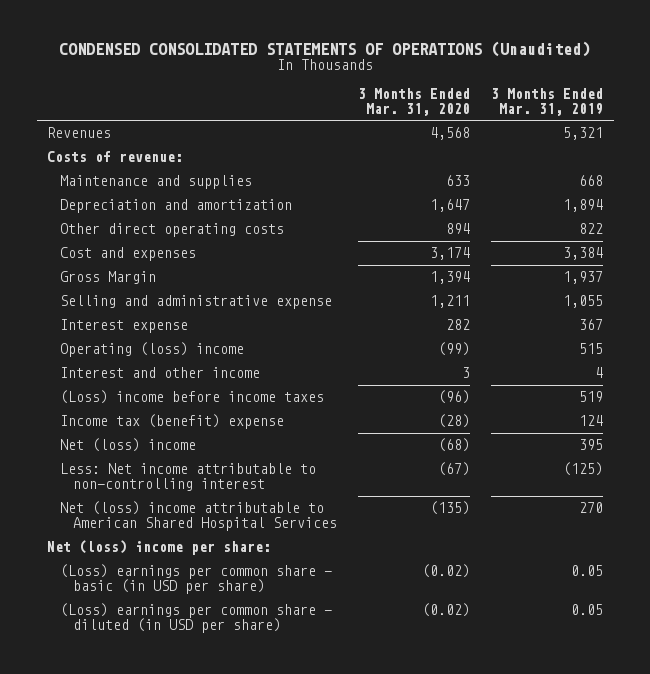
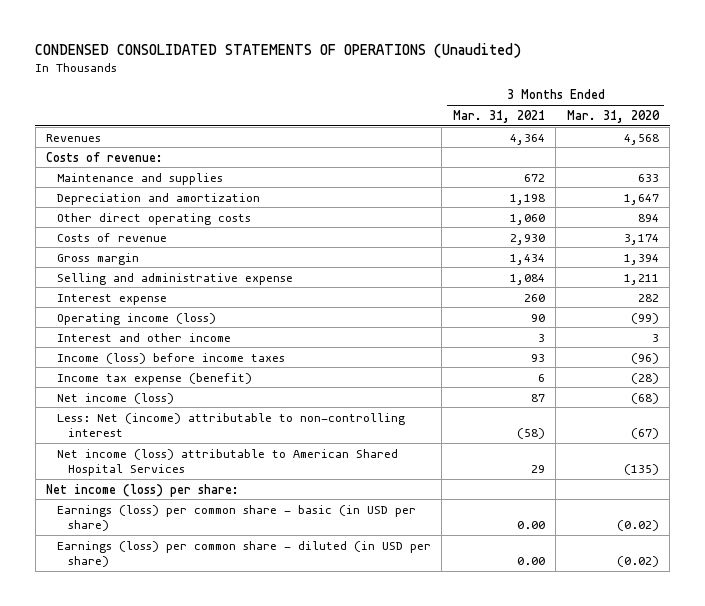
[491,87,604,116] 3 Months Ended Mar. 31, 2019 -> none
none -> [452,109,545,123] Mar. 31, 2021
[60,247,197,262] Cost and expenses -> [56,232,167,242] Costs of revenue
[60,271,157,285] Gross Margin -> [56,252,139,265] Gross margin
[60,342,245,358] Operating (loss) income -> [56,312,216,325] Operating income (loss)
[60,390,325,405] (Loss) income before income taxes -> [56,352,285,364] Income (loss) before income taxes
[60,414,285,430] Income tax (benefit) expense -> [56,372,252,385] Income tax expense (benefit)
[60,438,197,453] Net (loss) income -> [56,392,174,404] Net income (loss)
[60,463,317,492] Less: Net income attributable to non-controlling interest -> [56,412,405,438] Less: Net (income) attributable to non-controlling interest
[60,501,338,532] Net (loss) income attributable to American Shared Hospital Services -> [56,448,398,477] Net income (loss) attributable to American Shared Hospital Services
[46,540,271,556] Net (loss) income per share: -> [46,483,240,497] Net income (loss) per share:
[60,564,333,595] (Loss) earnings per common share - basic (in USD per share) -> [56,504,416,532] Earnings (loss) per common share - basic (in USD per share)
[60,603,333,634] (Loss) earnings per common share - diluted (in USD per share) -> [56,540,431,568] Earnings (loss) per common share - diluted (in USD per share)

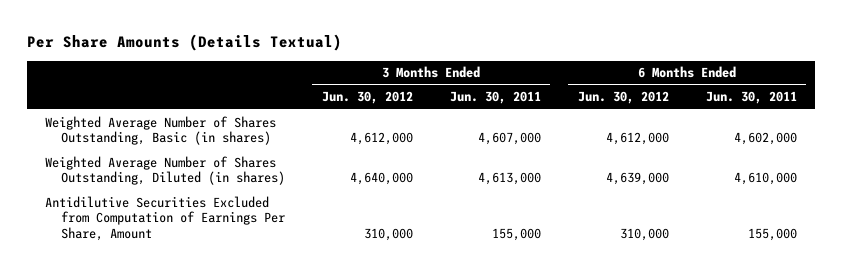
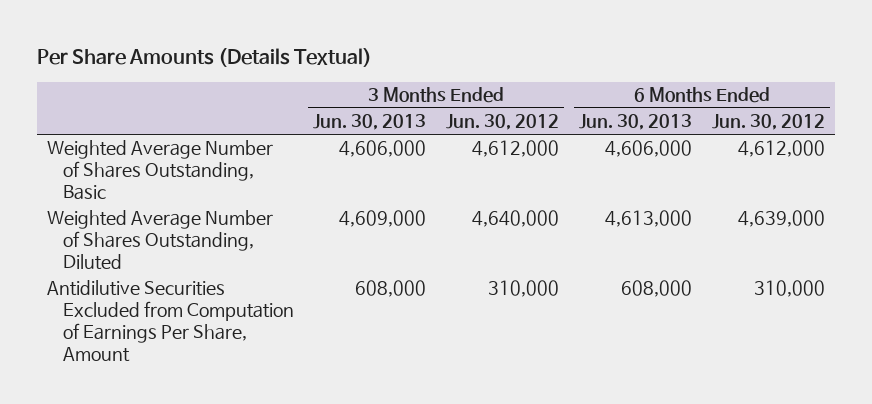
[449,91,541,105] Jun. 30, 2011 -> none
[705,91,797,105] Jun. 30, 2011 -> none
none -> [313,114,427,131] Jun. 30, 2013
none -> [578,114,692,131] Jun. 30, 2013
[45,115,277,146] Weighted Average Number of Shares Outstanding, Basic (in shares) -> [47,140,274,201] Weighted Average Number of Shares Outstanding, Basic
[45,155,285,186] Weighted Average Number of Shares Outstanding, Diluted (in shares) -> [47,210,274,271] Weighted Average Number of Shares Outstanding, Diluted

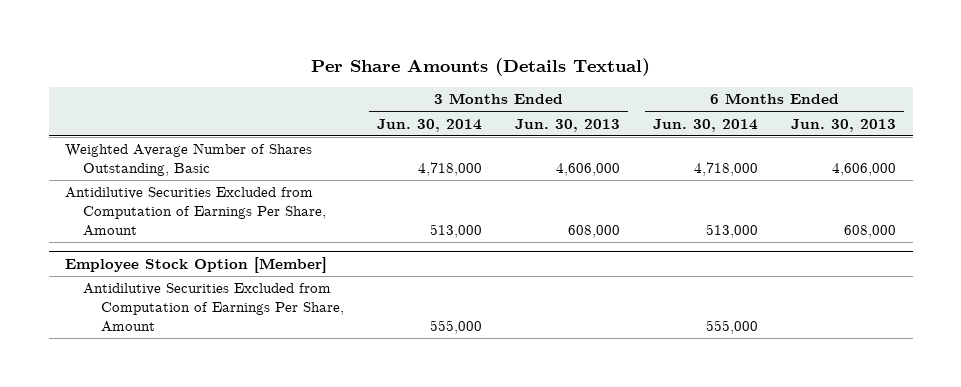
[446,114,560,131] Jun. 30, 2012 -> none
[711,114,825,131] Jun. 30, 2012 -> none
none -> [377,118,483,132] Jun. 30, 2014
none -> [653,118,759,132] Jun. 30, 2014
[47,210,274,271] Weighted Average Number of Shares Outstanding, Diluted -> none
none -> [65,256,328,273] Employee Stock Option [Member]
none -> [83,283,345,333] Antidilutive Securities Excluded from Computation of Earnings Per Share, Amount

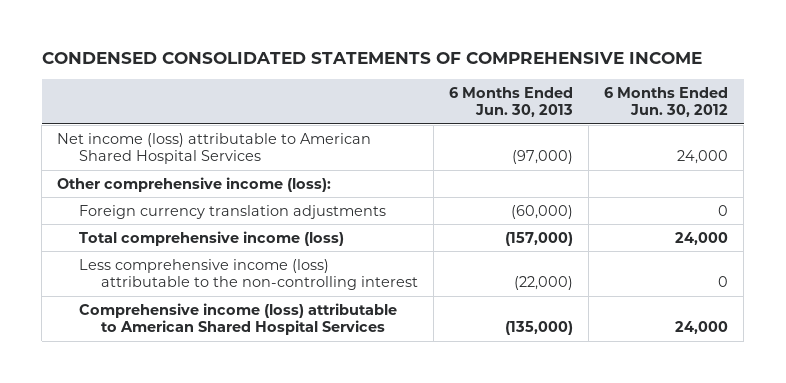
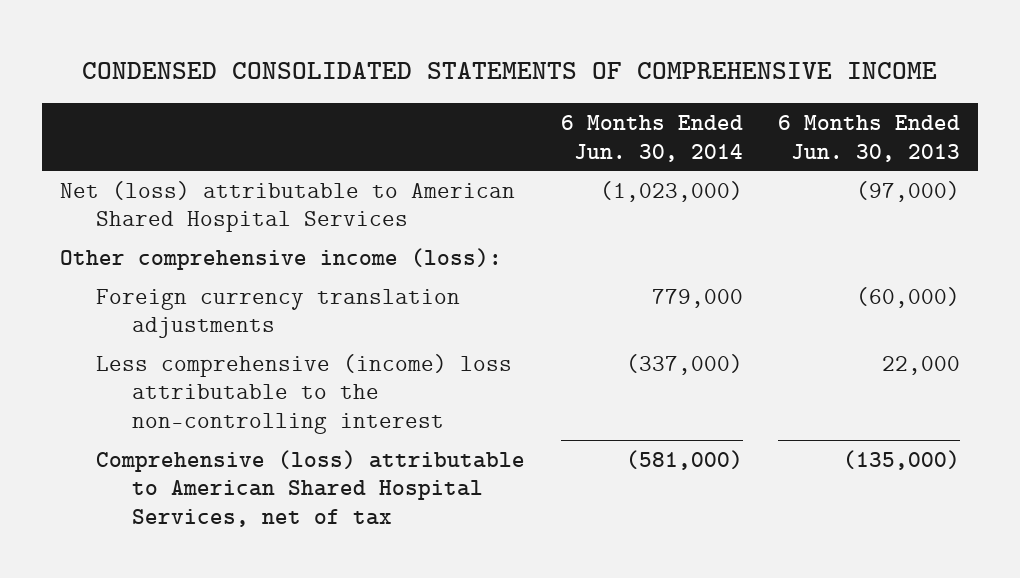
[604,86,729,118] 6 Months Ended Jun. 30, 2012 -> none
none -> [560,114,743,162] 6 Months Ended Jun. 30, 2014
[57,132,372,165] Net income (loss) attributable to American Shared Hospital Services -> [60,180,516,233] Net (loss) attributable to American Shared Hospital Services
[79,230,345,246] Total comprehensive income (loss) -> none
[79,258,419,291] Less comprehensive income (loss) attributable to the non-controlling interest -> none
[79,302,398,336] Comprehensive income (loss) attributable to American Shared Hospital Services -> [95,353,512,435] Less comprehensive (income) loss attributable to the non-controlling interest
[505,321,574,336] (135,000) -> [882,355,961,375] 22,000
none -> [95,449,525,528] Comprehensive (loss) attributable to American Shared Hospital Services, net of tax

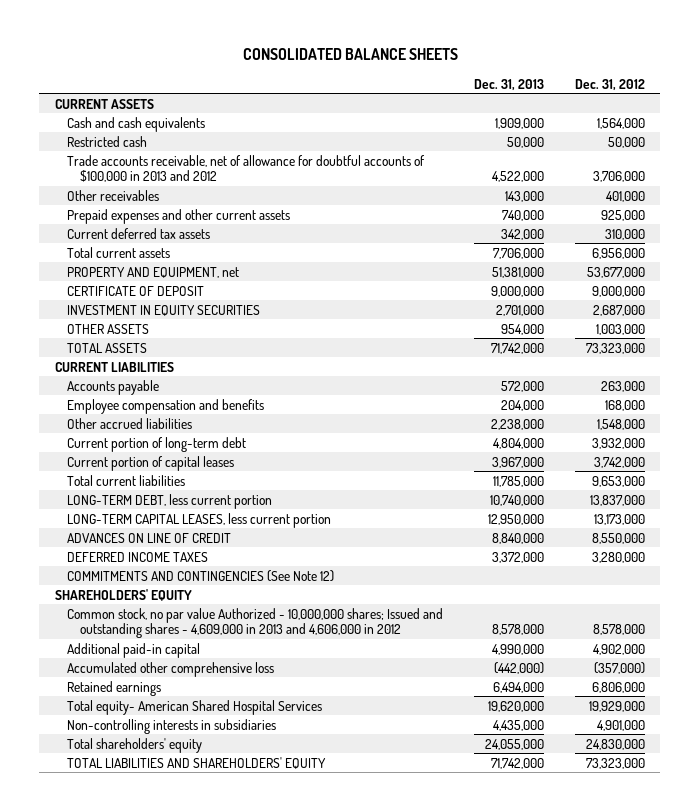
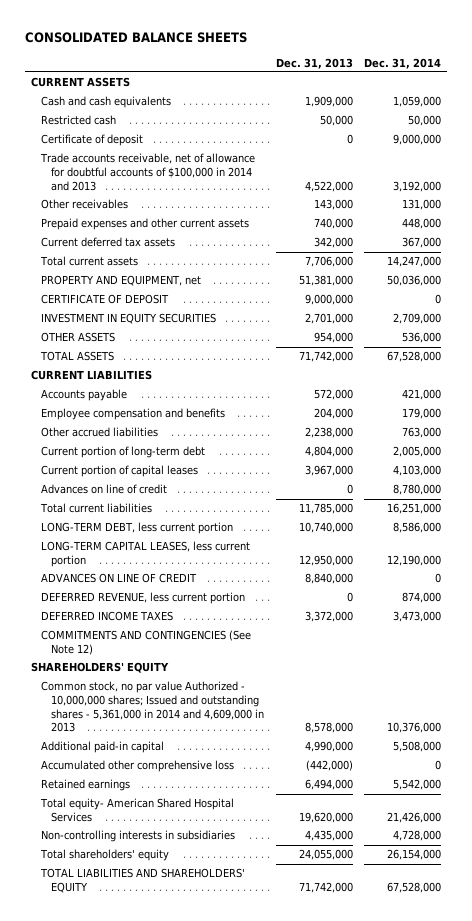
[574,78,645,91] Dec. 31, 2012 -> none
none -> [363,57,441,69] Dec. 31, 2014
none -> [41,134,144,147] Certificate of deposit
[67,154,426,183] Trade accounts receivable, net of allowance for doubtful accounts of $100,000 in 2013 and 2012 -> [40,153,256,191] Trade accounts receivable, net of allowance for doubtful accounts of $100,000 in 2014 and 2013
none -> [41,484,168,495] Advances on line of credit
none -> [41,592,246,605] DEFERRED REVENUE, less current portion
[67,607,444,639] Common stock, no par value Authorized - 10,000,000 shares; Issued and outstanding shares - 4,609,000 in 2013 and 4,606,000 in 2012 -> [41,681,265,733] Common stock, no par value Authorized - 10,000,000 shares; Issued and outstanding shares - 5,361,000 in 2014 and 4,609,000 in 2013

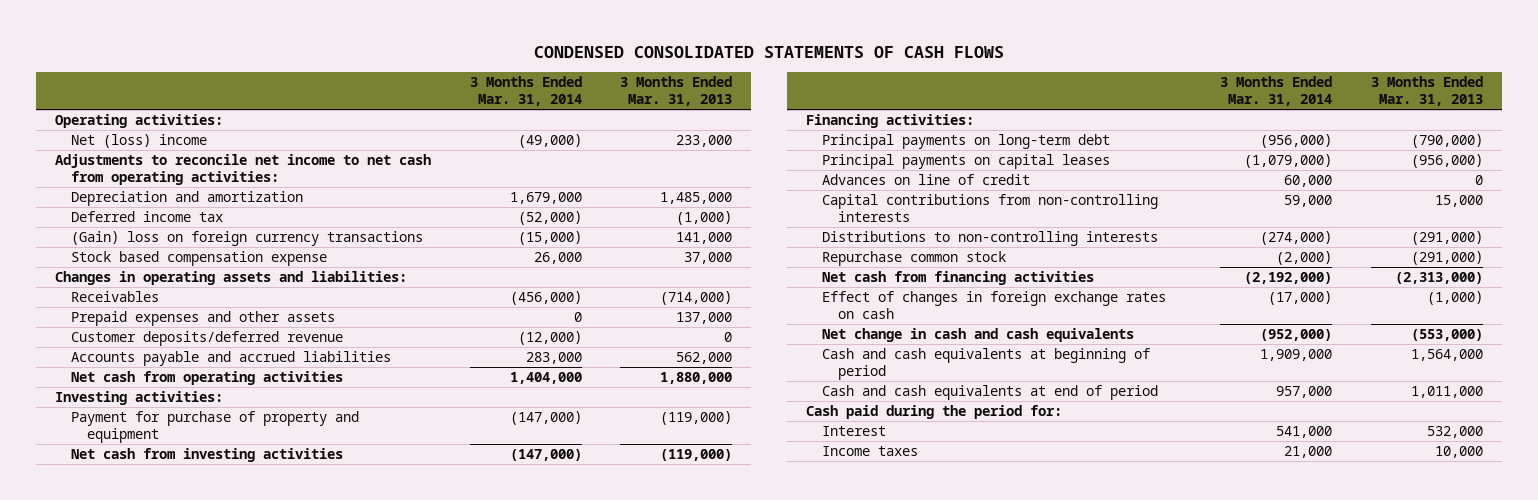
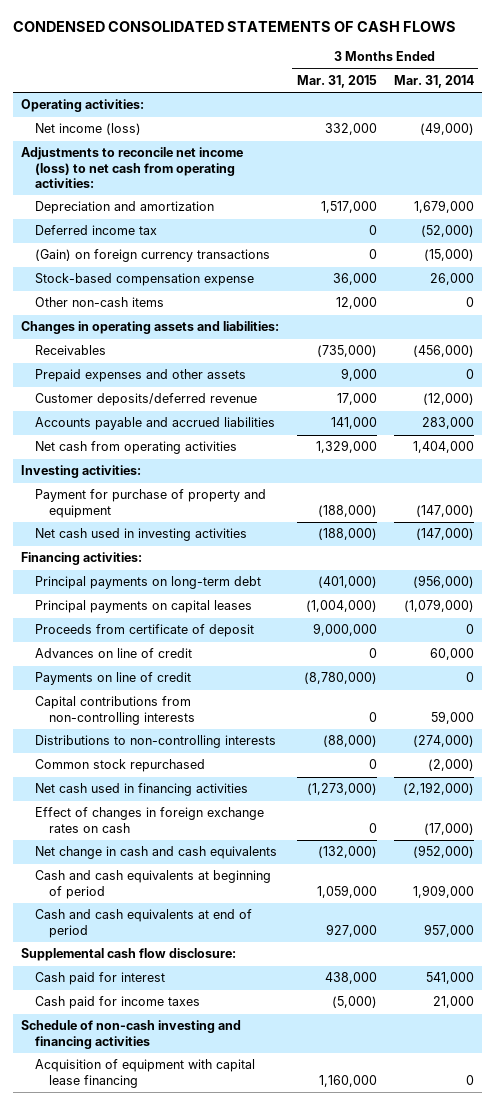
[620,76,733,107] 3 Months Ended Mar. 31, 2013 -> none
none -> [296,75,377,89] Mar. 31, 2015
[71,134,208,149] Net (loss) income -> [35,123,142,136] Net income (loss)
[55,154,432,185] Adjustments to reconcile net income to net cash from operating activities: -> [21,147,244,188] Adjustments to reconcile net income (loss) to net cash from operating activities:
[71,231,424,247] (Gain) loss on foreign currency transactions -> [35,249,271,263] (Gain) on foreign currency transactions
[71,251,328,267] Stock based compensation expense -> [35,273,255,287] Stock-based compensation expense
none -> [35,297,165,308] Other non-cash items
[71,448,344,463] Net cash from investing activities -> [35,528,248,542] Net cash used in investing activities
none -> [35,624,255,638] Proceeds from certificate of deposit
none -> [35,672,192,686] Payments on line of credit
[821,251,1006,267] Repurchase common stock -> [35,759,206,773] Common stock repurchased
[821,271,1094,286] Net cash from financing activities -> [35,783,249,797] Net cash used in financing activities
[805,405,1062,420] Cash paid during the period for: -> none
none -> [21,948,237,962] Supplemental cash flow disclosure:
[821,426,886,437] Interest -> [35,972,166,986] Cash paid for interest
[821,446,918,457] Income taxes -> [35,996,201,1010] Cash paid for income taxes
none -> [21,1020,242,1049] Schedule of non-cash investing and financing activities
none -> [35,1059,256,1088] Acquisition of equipment with capital lease financing

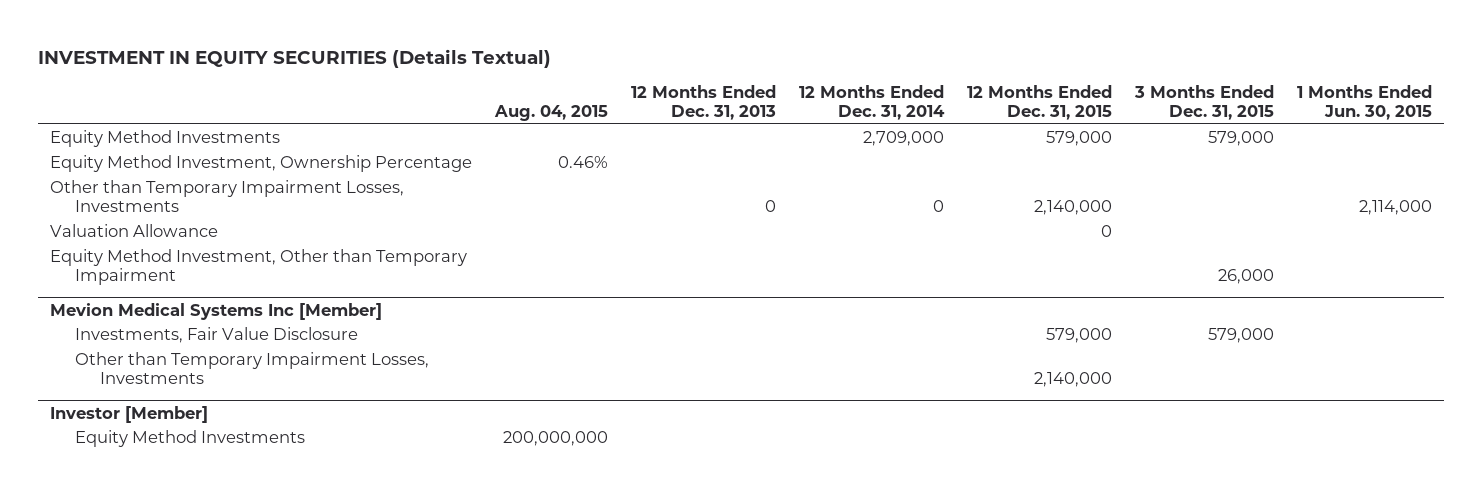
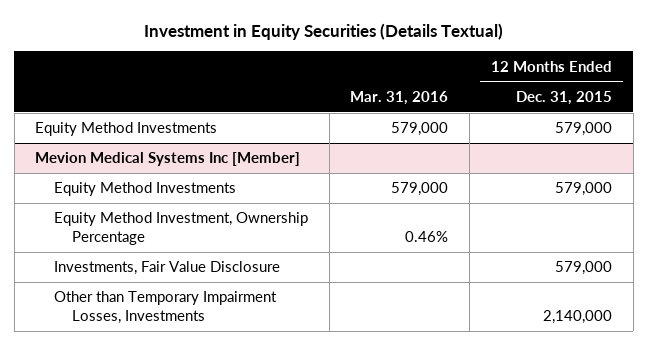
[38,48,552,68] INVESTMENT IN EQUITY SECURITIES (Details Textual) -> [143,22,503,40] Investment in Equity Securities (Details Textual)
[493,104,608,121] Aug. 04, 2015 -> none
[630,85,776,120] 12 Months Ended Dec. 31, 2013 -> none
[798,85,945,120] 12 Months Ended Dec. 31, 2014 -> none
[1134,85,1275,120] 3 Months Ended Dec. 31, 2015 -> none
[1297,85,1433,120] 1 Months Ended Jun. 30, 2015 -> none
none -> [350,90,449,105] Mar. 31, 2016
[49,155,472,173] Equity Method Investment, Ownership Percentage -> none
[49,180,404,213] Other than Temporary Impairment Losses, Investments -> none
[49,224,218,238] Valuation Allowance -> none
[49,249,467,286] Equity Method Investment, Other than Temporary Impairment -> none
none -> [53,182,236,197] Equity Method Investments
none -> [53,212,308,245] Equity Method Investment, Ownership Percentage
[49,405,208,423] Investor [Member] -> none
[74,430,305,448] Equity Method Investments -> none

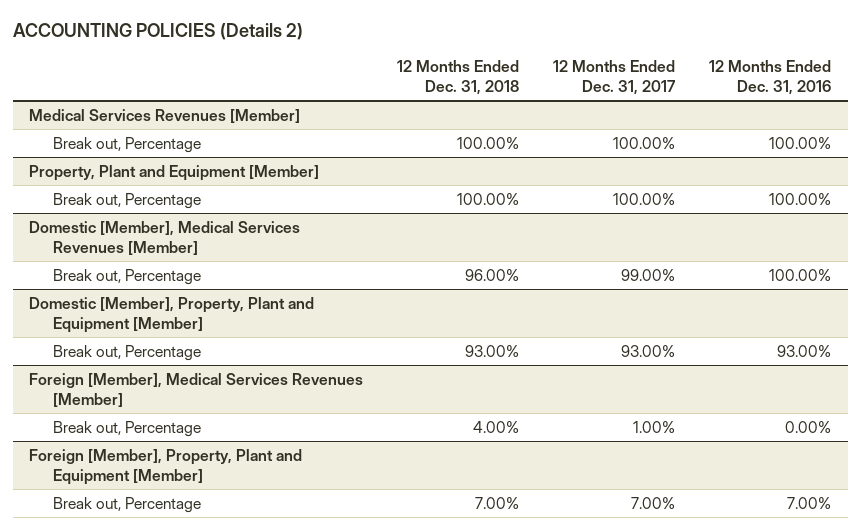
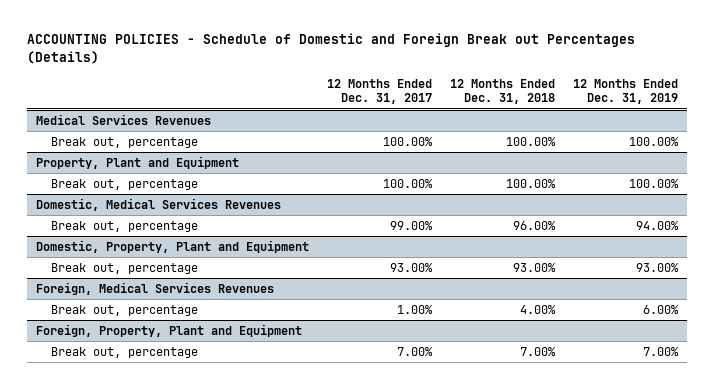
[12,22,303,40] ACCOUNTING POLICIES (Details 2) -> [26,33,635,64] ACCOUNTING POLICIES - Schedule of Domestic and Foreign Break out Percentages (Details)
[708,59,831,95] 12 Months Ended Dec. 31, 2016 -> none
none -> [572,78,678,105] 12 Months Ended Dec. 31, 2019
[29,108,301,123] Medical Services Revenues [Member] -> [35,113,211,125] Medical Services Revenues
[52,136,201,153] Break out, Percentage -> [50,136,198,148] Break out, percentage
[29,164,320,181] Property, Plant and Equipment [Member] -> [35,155,239,169] Property, Plant and Equipment
[52,192,201,209] Break out, Percentage -> [50,178,198,190] Break out, percentage
[29,220,301,255] Domestic [Member], Medical Services Revenues [Member] -> [35,197,281,211] Domestic, Medical Services Revenues
[52,268,201,285] Break out, Percentage -> [50,220,198,232] Break out, percentage
[29,296,315,333] Domestic [Member], Property, Plant and Equipment [Member] -> [35,239,309,253] Domestic, Property, Plant and Equipment
[52,344,201,361] Break out, Percentage -> [50,262,198,274] Break out, percentage
[29,372,364,407] Foreign [Member], Medical Services Revenues [Member] -> [35,281,274,295] Foreign, Medical Services Revenues
[52,420,201,437] Break out, Percentage -> [50,304,198,316] Break out, percentage
[29,448,303,485] Foreign [Member], Property, Plant and Equipment [Member] -> [35,323,302,337] Foreign, Property, Plant and Equipment
[52,496,201,513] Break out, Percentage -> [50,346,198,358] Break out, percentage

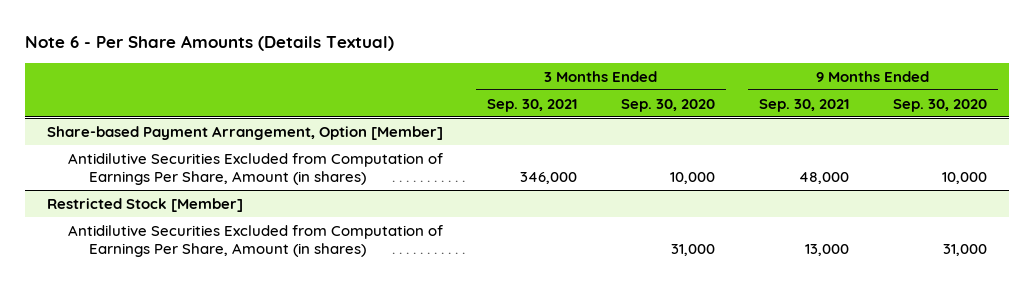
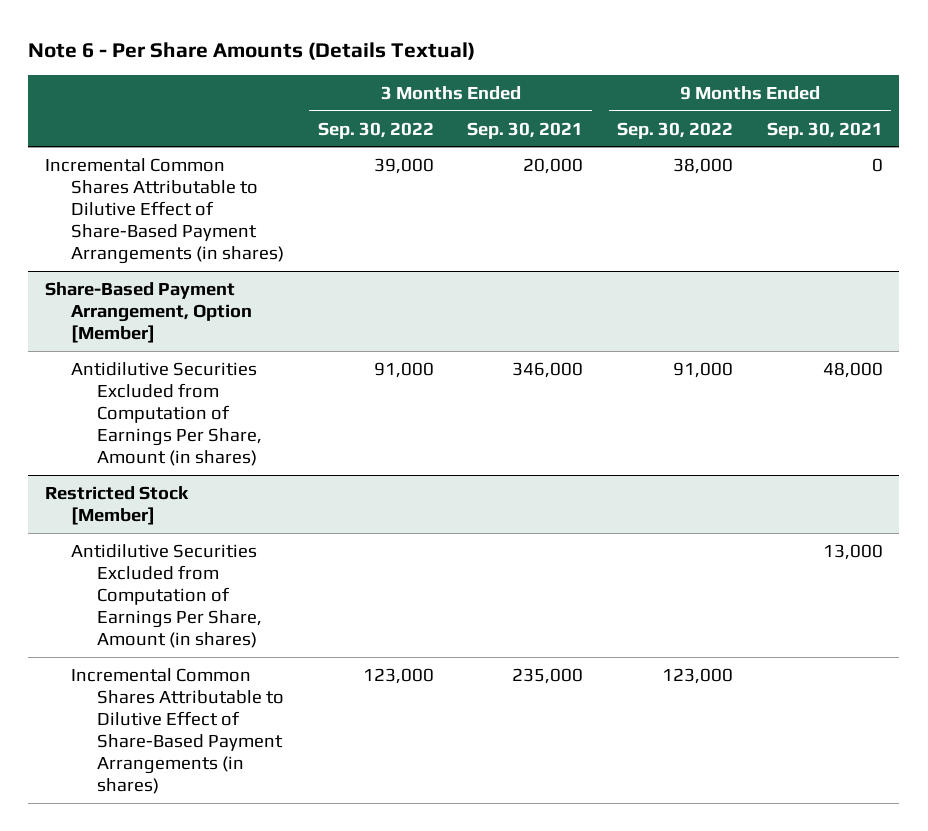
[621,98,716,112] Sep. 30, 2020 -> none
[892,98,987,112] Sep. 30, 2020 -> none
none -> [317,121,434,139] Sep. 30, 2022
none -> [617,121,734,139] Sep. 30, 2022
none -> [45,157,285,264] Incremental Common Shares Attributable to Dilutive Effect of Share-Based Payment Arrangements (in shares)
[47,125,444,140] Share-based Payment Arrangement, Option [Member] -> [45,281,253,343] Share-Based Payment Arrangement, Option [Member]
none -> [71,667,285,794] Incremental Common Shares Attributable to Dilutive Effect of Share-Based Payment Arrangements (in shares)

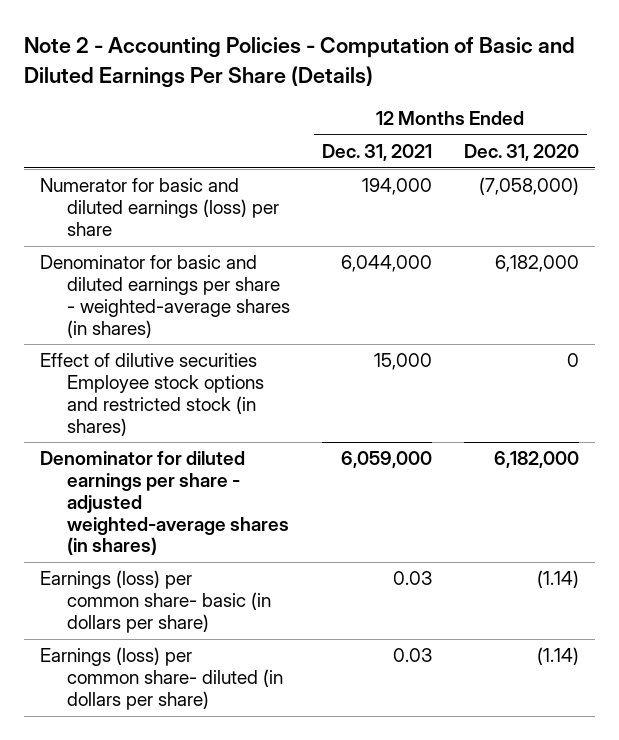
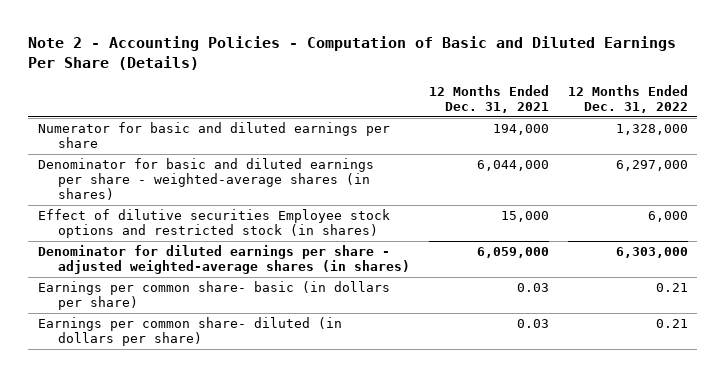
[463,144,579,162] Dec. 31, 2020 -> none
none -> [567,84,688,113] 12 Months Ended Dec. 31, 2022
[40,178,280,236] Numerator for basic and diluted earnings (loss) per share -> [37,122,390,149] Numerator for basic and diluted earnings per share
[40,570,272,633] Earnings (loss) per common share- basic (in dollars per share) -> [37,281,390,311] Earnings per common share- basic (in dollars per share)
[40,647,284,710] Earnings (loss) per common share- diluted (in dollars per share) -> [37,317,342,347] Earnings per common share- diluted (in dollars per share)

